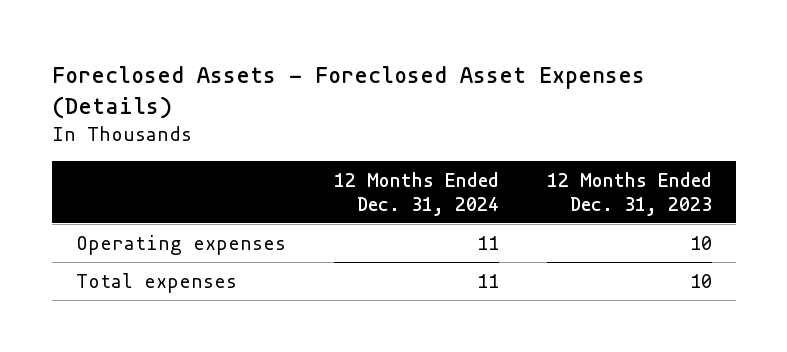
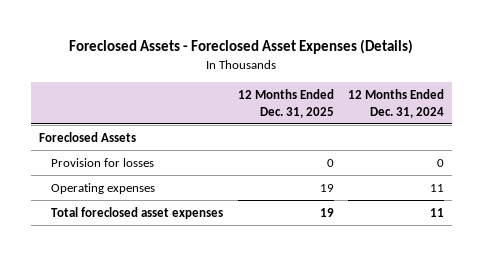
[546,171,712,216] 12 Months Ended Dec. 31, 2023 -> none
none -> [237,88,334,118] 12 Months Ended Dec. 31, 2025
none -> [38,131,136,142] Foreclosed Assets
none -> [50,157,154,167] Provision for losses
[75,272,237,293] Total expenses -> [50,206,223,219] Total foreclosed asset expenses

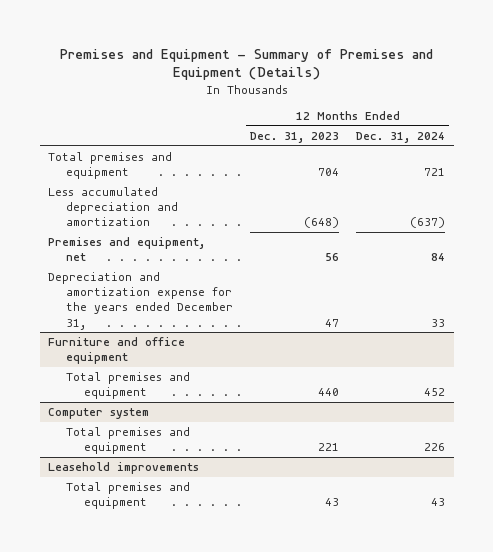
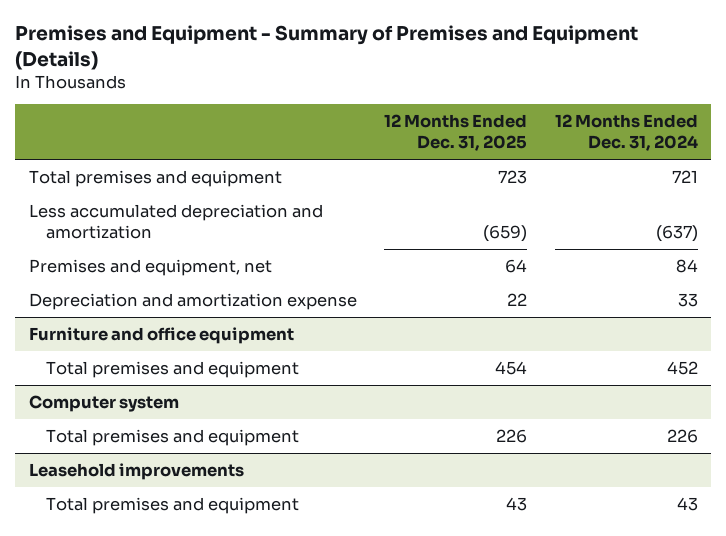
[250,131,340,143] Dec. 31, 2023 -> none
none -> [384,114,528,152] 12 Months Ended Dec. 31, 2025
[48,272,234,330] Depreciation and amortization expense for the years ended December 31, -> [28,293,357,311] Depreciation and amortization expense

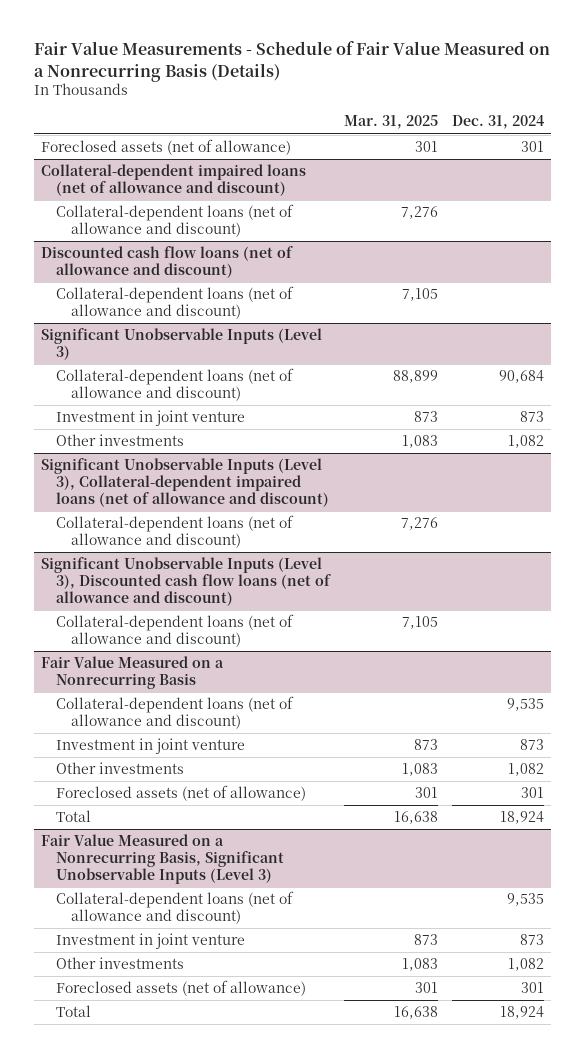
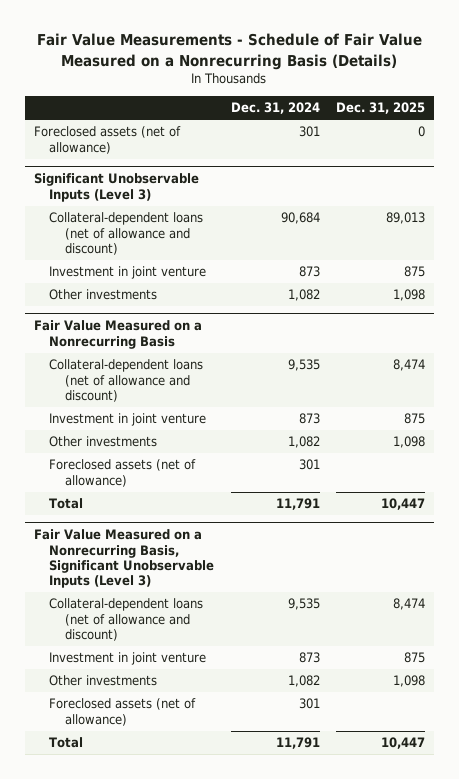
[343,115,438,130] Mar. 31, 2025 -> none
none -> [336,102,426,115] Dec. 31, 2025
[40,164,306,196] Collateral-dependent impaired loans (net of allowance and discount) -> none
[55,204,294,237] Collateral-dependent loans (net of allowance and discount) -> none
[40,246,293,278] Discounted cash flow loans (net of allowance and discount) -> none
[55,286,294,319] Collateral-dependent loans (net of allowance and discount) -> none
[40,458,329,507] Significant Unobservable Inputs (Level 3), Collateral-dependent impaired loans (net of allowance and discount) -> none
[55,515,294,548] Collateral-dependent loans (net of allowance and discount) -> none
[40,557,331,606] Significant Unobservable Inputs (Level 3), Discounted cash flow loans (net of allowance and discount) -> none
[55,614,294,647] Collateral-dependent loans (net of allowance and discount) -> none
[499,811,544,825] 18,924 -> [275,498,320,511] 11,791
[499,1006,544,1020] 18,924 -> [275,737,320,750] 11,791

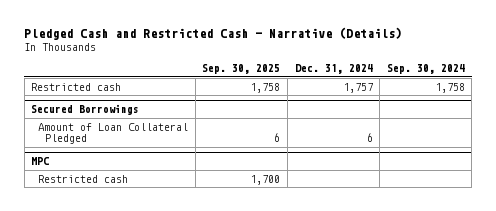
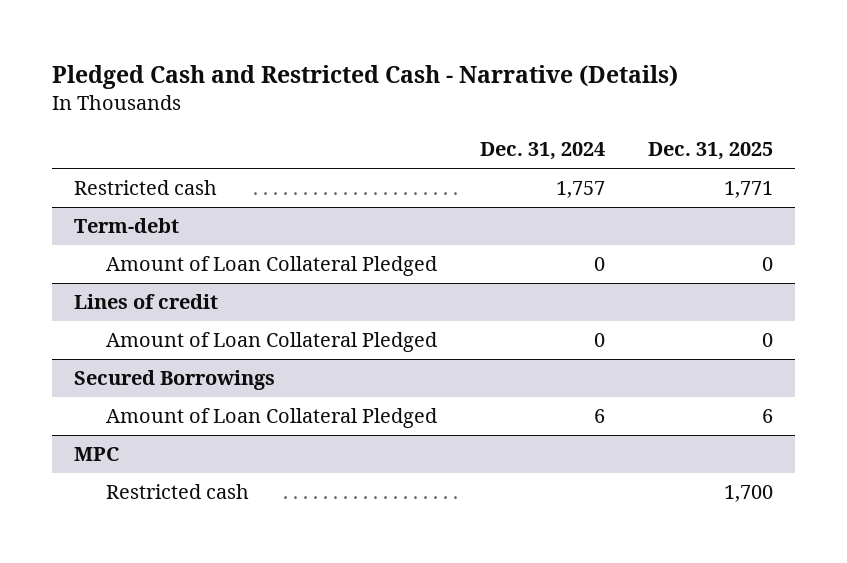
[202,64,281,75] Sep. 30, 2025 -> none
[386,64,465,75] Sep. 30, 2024 -> none
none -> [648,142,774,161] Dec. 31, 2025
none -> [74,218,180,234] Term-debt
none -> [105,256,437,277] Amount of Loan Collateral Pledged
none -> [74,294,219,310] Lines of credit
none -> [105,332,437,353] Amount of Loan Collateral Pledged

